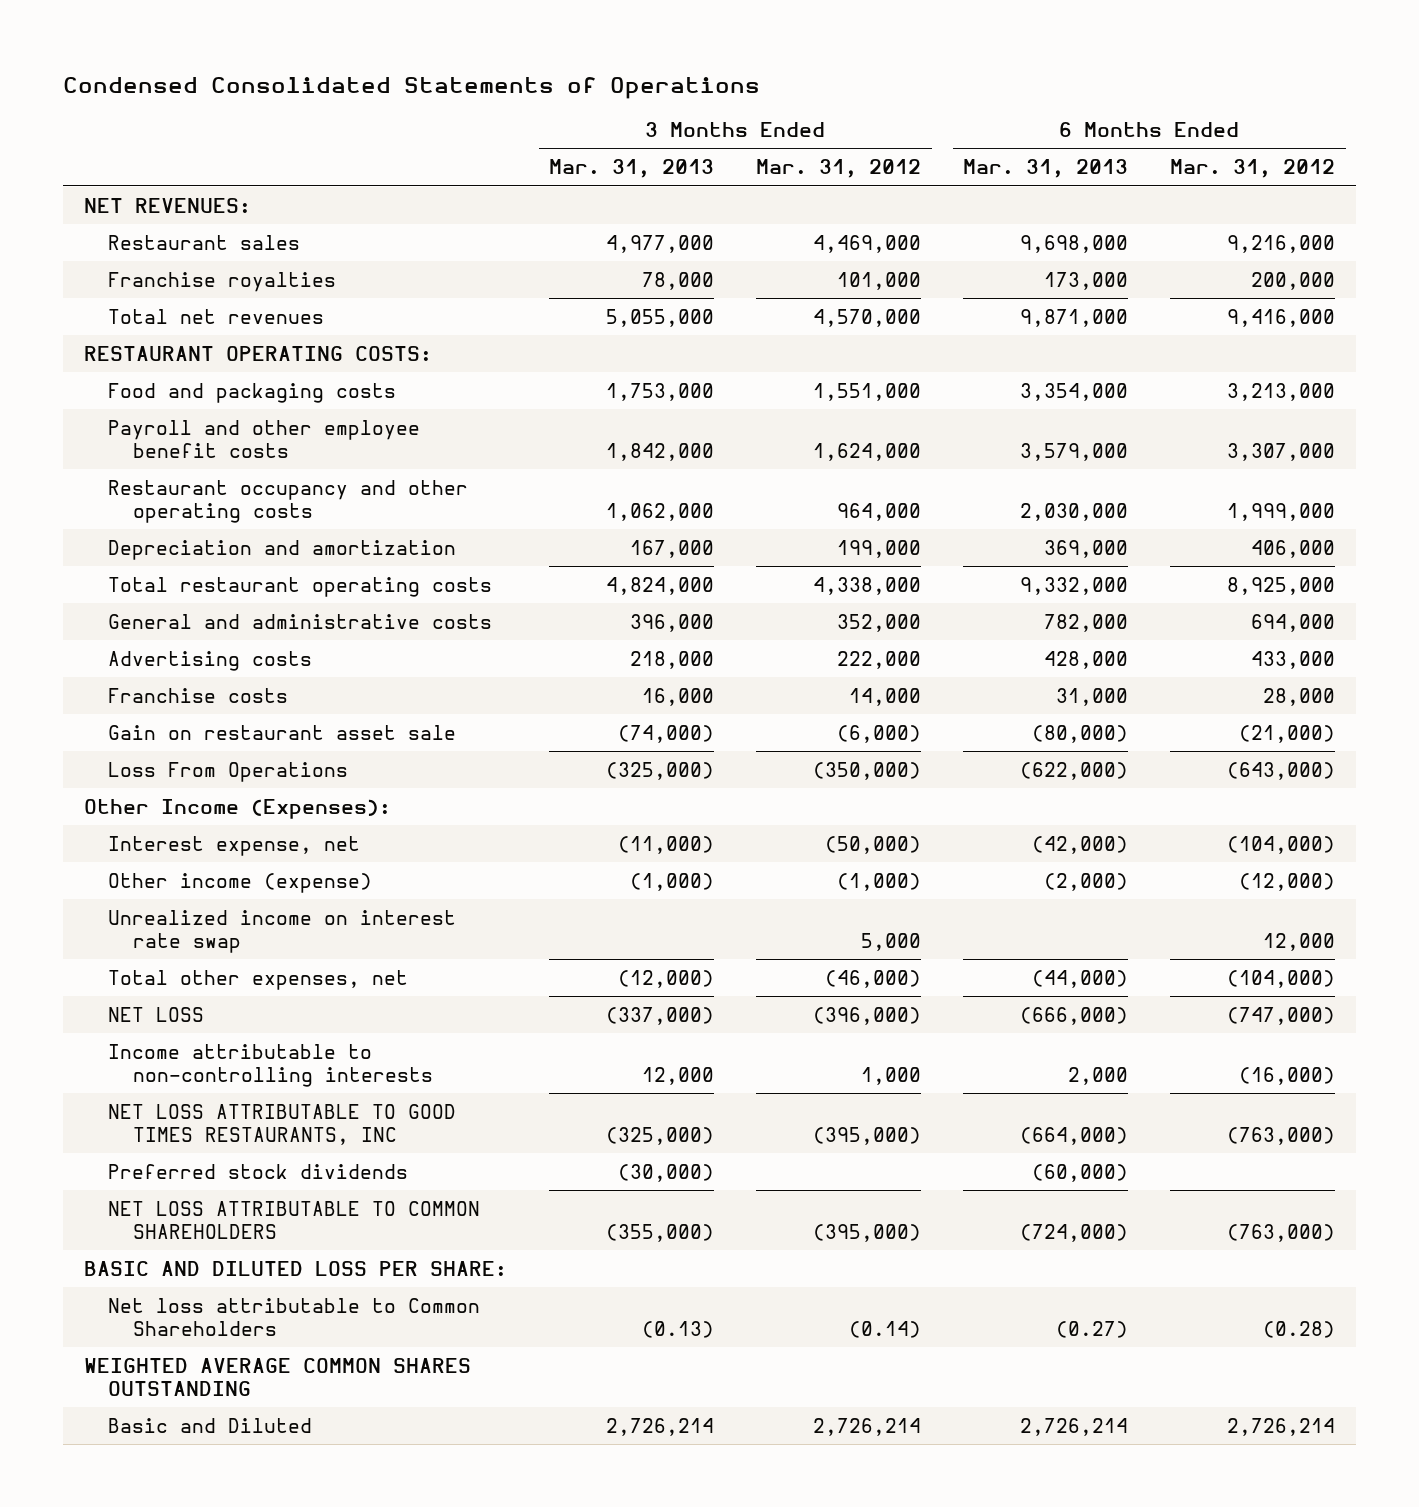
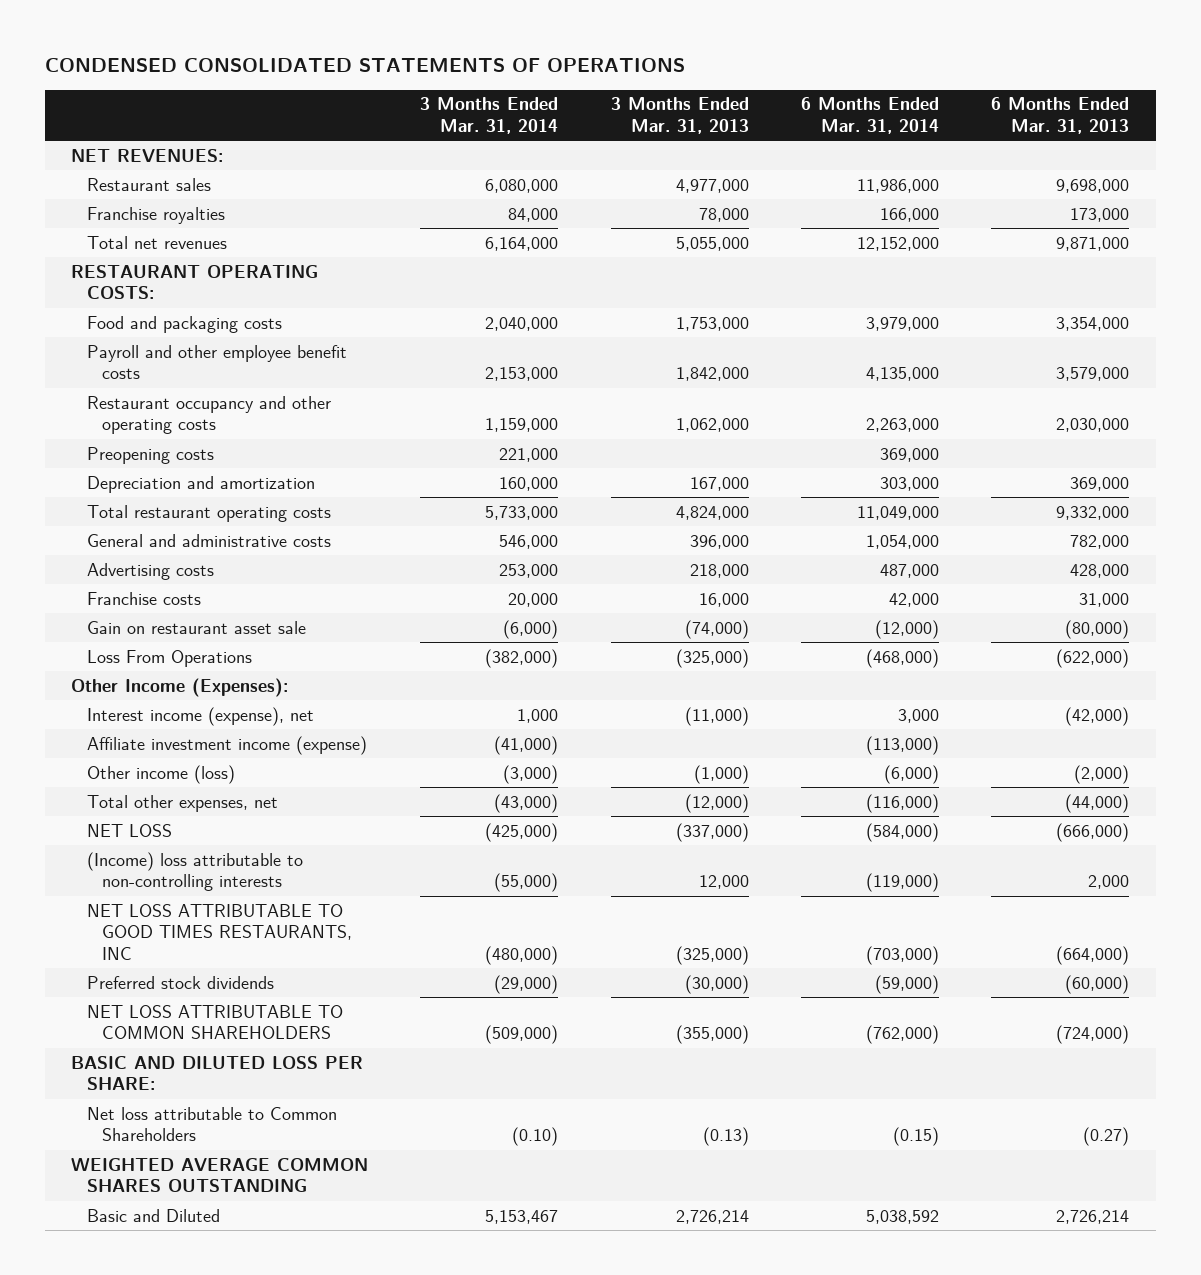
[63,76,761,99] Condensed Consolidated Statements of Operations -> [44,58,685,73] CONDENSED CONSOLIDATED STATEMENTS OF OPERATIONS
[756,159,922,179] Mar. 31, 2012 -> none
[1170,159,1336,179] Mar. 31, 2012 -> none
none -> [420,97,559,134] 3 Months Ended Mar. 31, 2014
none -> [801,97,940,134] 6 Months Ended Mar. 31, 2014
none -> [86,446,214,464] Preopening costs
[108,909,457,953] Unrealized income on interest rate swap -> none
[108,835,361,856] Interest expense, net -> [86,706,314,726] Interest income (expense), net
none -> [86,735,367,755] Affiliate investment income (expense)
[108,872,373,893] Other income (expense) -> [86,764,235,784] Other income (loss)
[108,1043,433,1087] Income attributable to non-controlling interests -> [86,851,303,892] (Income) loss attributable to non-controlling interests

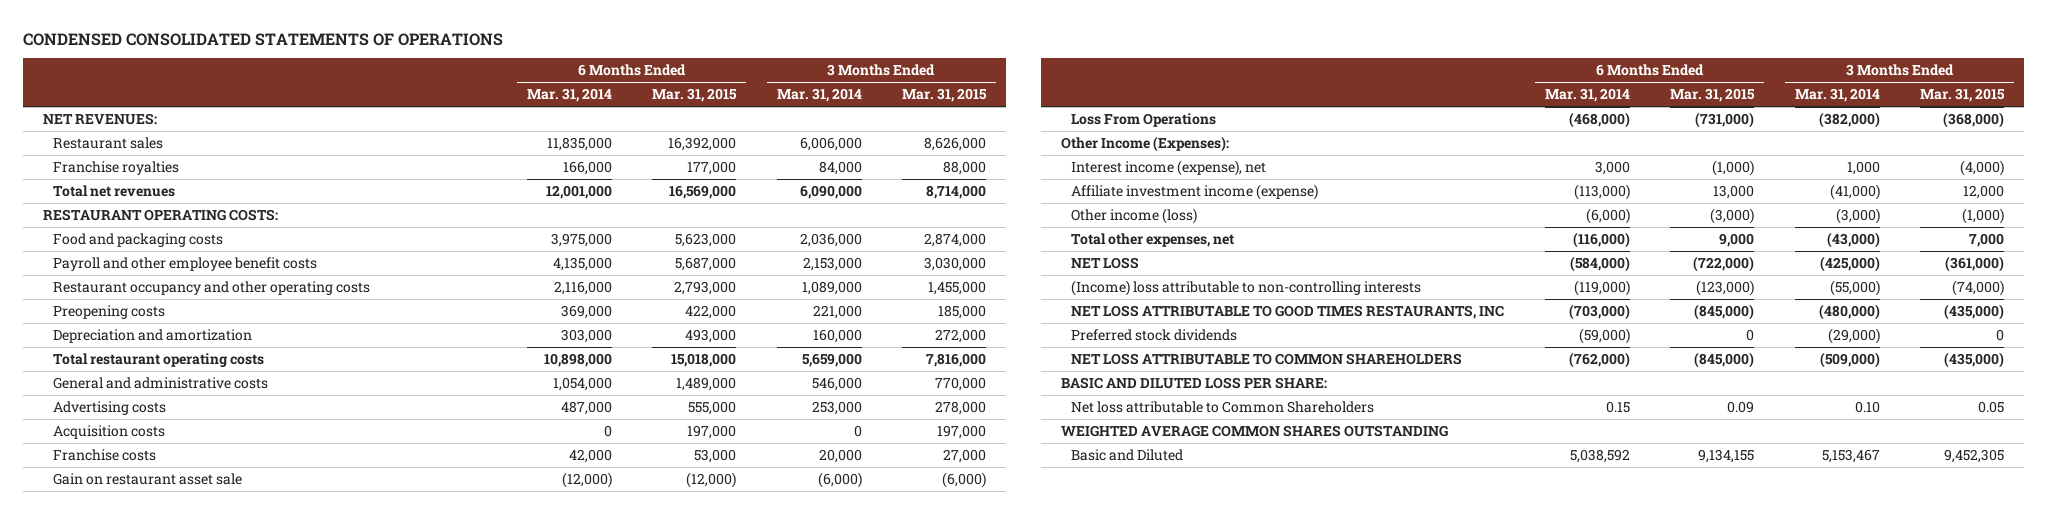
[610,97,749,134] 3 Months Ended Mar. 31, 2013 -> none
[991,97,1130,134] 6 Months Ended Mar. 31, 2013 -> none
none -> [652,88,738,103] Mar. 31, 2015
none -> [902,88,988,103] Mar. 31, 2015
[485,178,559,193] 6,080,000 -> [799,136,862,151] 6,006,000
[857,178,940,193] 11,986,000 -> [546,136,612,151] 11,835,000
[485,236,559,251] 6,164,000 -> [799,184,862,199] 6,090,000
[857,236,940,251] 12,152,000 -> [545,184,612,199] 12,001,000
[485,316,559,331] 2,040,000 -> [799,232,862,247] 2,036,000
[866,316,940,331] 3,979,000 -> [550,232,612,247] 3,975,000
[485,418,559,433] 1,159,000 -> [801,280,862,295] 1,089,000
[866,418,940,433] 2,263,000 -> [553,280,612,295] 2,116,000
[485,505,559,520] 5,733,000 -> [801,352,862,367] 5,659,000
[857,505,940,520] 11,049,000 -> [543,352,612,367] 10,898,000
none -> [53,424,166,439] Acquisition costs
[512,1127,559,1147] (0.10) -> [1854,400,1880,413] 0.10
[893,1127,940,1147] (0.15) -> [1605,400,1630,413] 0.15

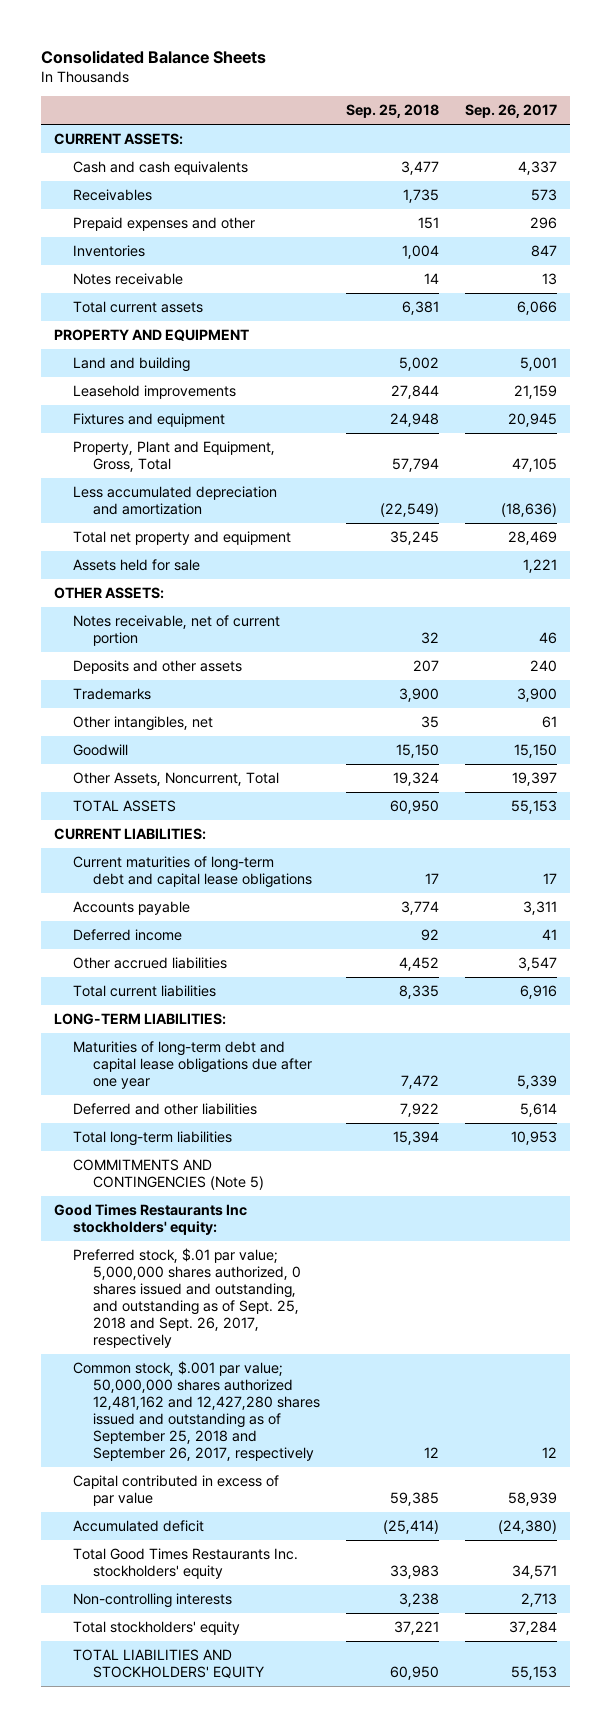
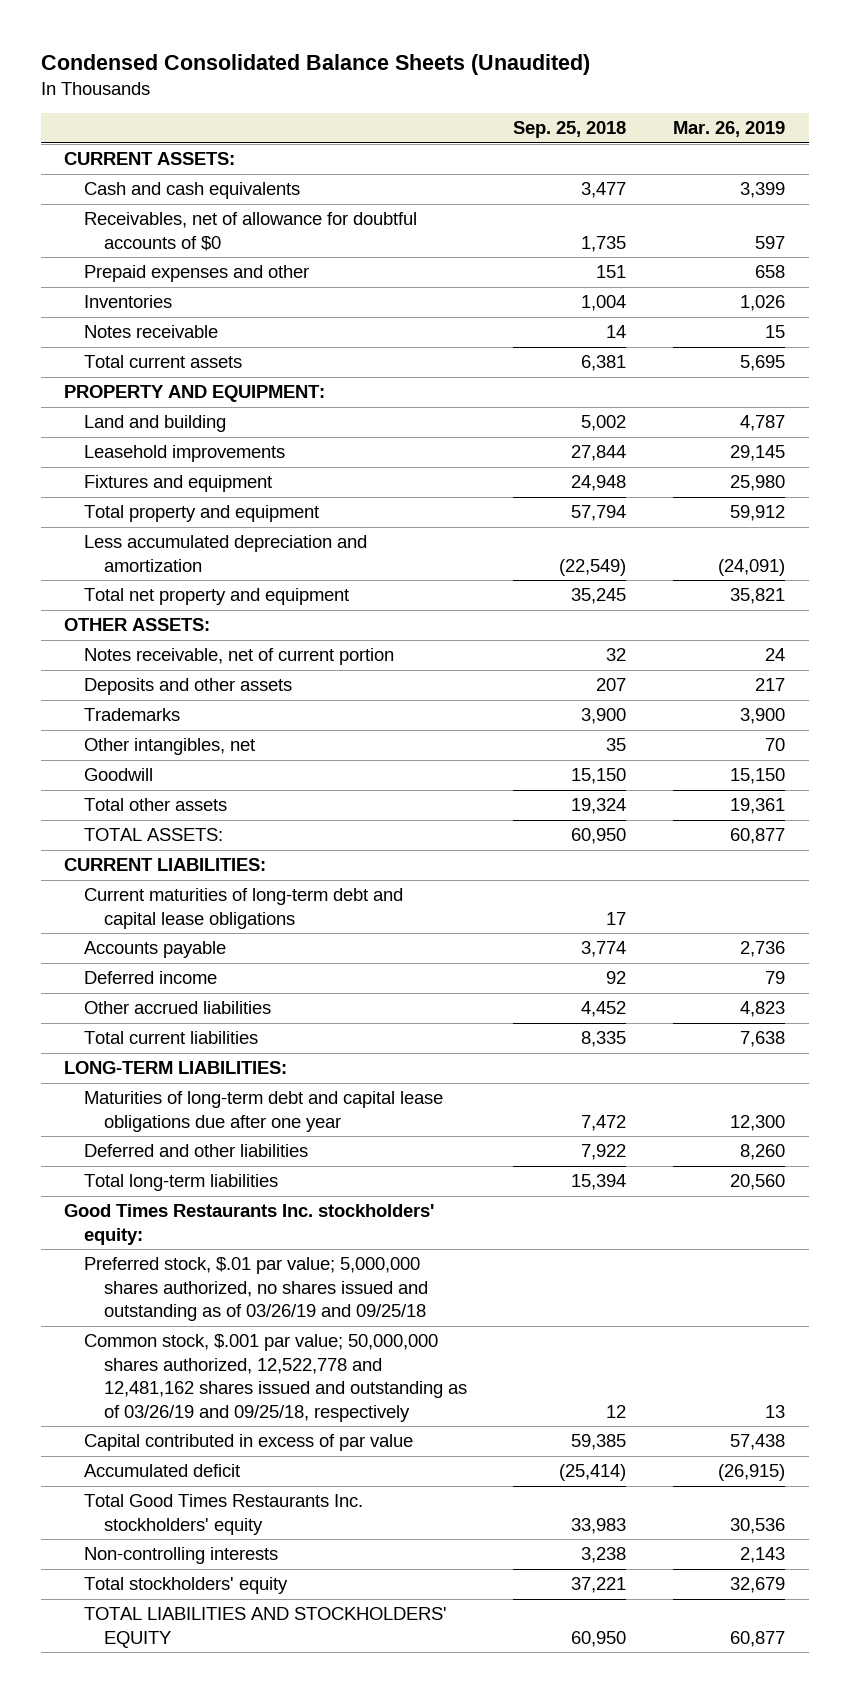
[40,49,266,64] Consolidated Balance Sheets -> [40,53,590,75] Condensed Consolidated Balance Sheets (Unaudited)
[465,104,558,119] Sep. 26, 2017 -> none
none -> [673,121,786,138] Mar. 26, 2019
[73,188,153,201] Receivables -> [83,212,417,251] Receivables, net of allowance for doubtful accounts of $0
[53,328,249,341] PROPERTY AND EQUIPMENT -> [64,385,326,403] PROPERTY AND EQUIPMENT:
[73,440,276,473] Property, Plant and Equipment, Gross, Total -> [83,505,319,523] Total property and equipment
[73,558,201,571] Assets held for sale -> none
[73,771,280,786] Other Assets, Noncurrent, Total -> [83,798,227,812] Total other assets
[73,799,177,812] TOTAL ASSETS -> [83,828,223,842] TOTAL ASSETS:
[73,1158,265,1191] COMMITMENTS AND CONTINGENCIES (Note 5) -> none
[53,1203,247,1236] Good Times Restaurants Inc stockholders' equity: -> [64,1204,435,1245] Good Times Restaurants Inc. stockholders' equity:
[73,1247,302,1349] Preferred stock, $.01 par value; 5,000,000 shares authorized, 0 shares issued and outstanding, and outstanding as of Sept. 25, 2018 and Sept. 26, 2017, respectively -> [83,1257,428,1322] Preferred stock, $.01 par value; 5,000,000 shares authorized, no shares issued and outstanding as of 03/26/19 and 09/25/18
[73,1360,321,1462] Common stock, $.001 par value; 50,000,000 shares authorized 12,481,162 and 12,427,280 shares issued and outstanding as of September 25, 2018 and September 26, 2017, respectively -> [83,1334,467,1423] Common stock, $.001 par value; 50,000,000 shares authorized, 12,522,778 and 12,481,162 shares issued and outstanding as of 03/26/19 and 09/25/18, respectively

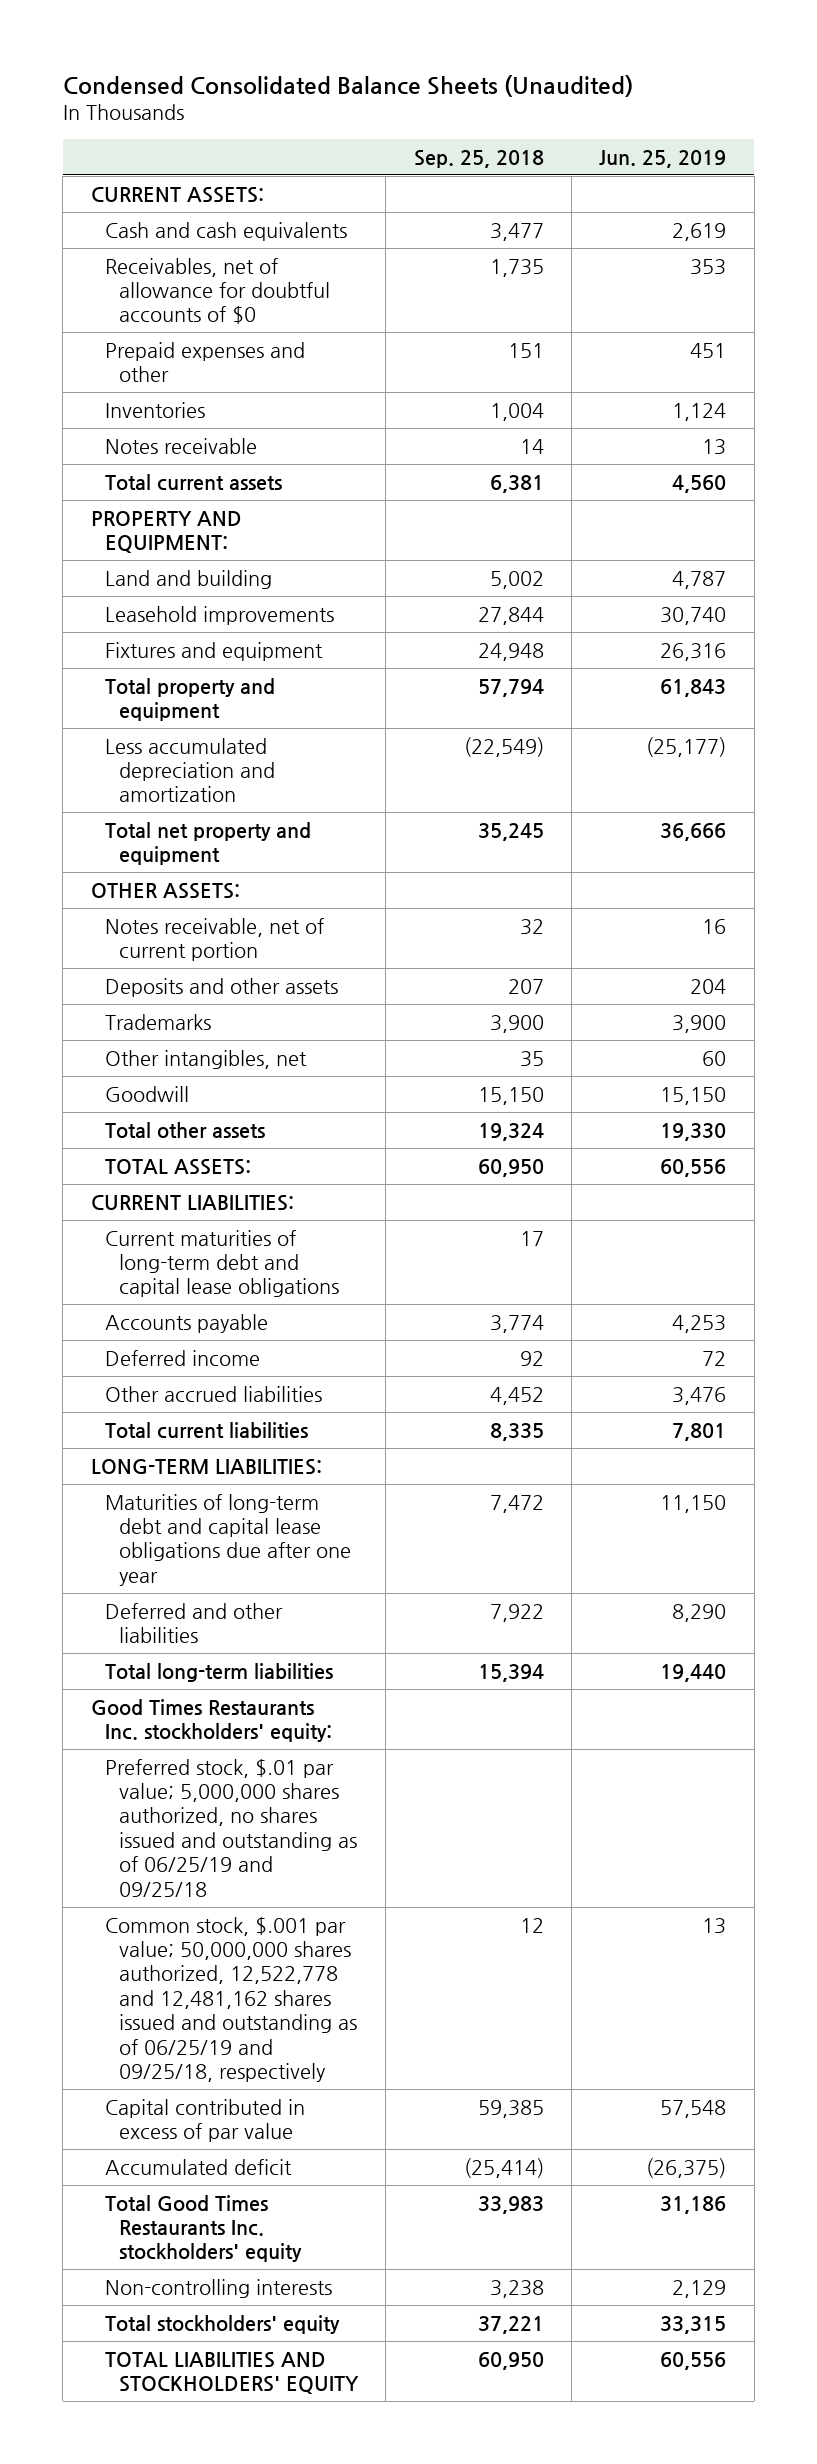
[673,121,786,138] Mar. 26, 2019 -> none
none -> [599,149,727,168] Jun. 25, 2019
[83,1257,428,1322] Preferred stock, $.01 par value; 5,000,000 shares authorized, no shares issued and outstanding as of 03/26/19 and 09/25/18 -> [104,1758,358,1897] Preferred stock, $.01 par value; 5,000,000 shares authorized, no shares issued and outstanding as of 06/25/19 and 09/25/18
[83,1334,467,1423] Common stock, $.001 par value; 50,000,000 shares authorized, 12,522,778 and 12,481,162 shares issued and outstanding as of 03/26/19 and 09/25/18, respectively -> [104,1916,358,2082] Common stock, $.001 par value; 50,000,000 shares authorized, 12,522,778 and 12,481,162 shares issued and outstanding as of 06/25/19 and 09/25/18, respectively

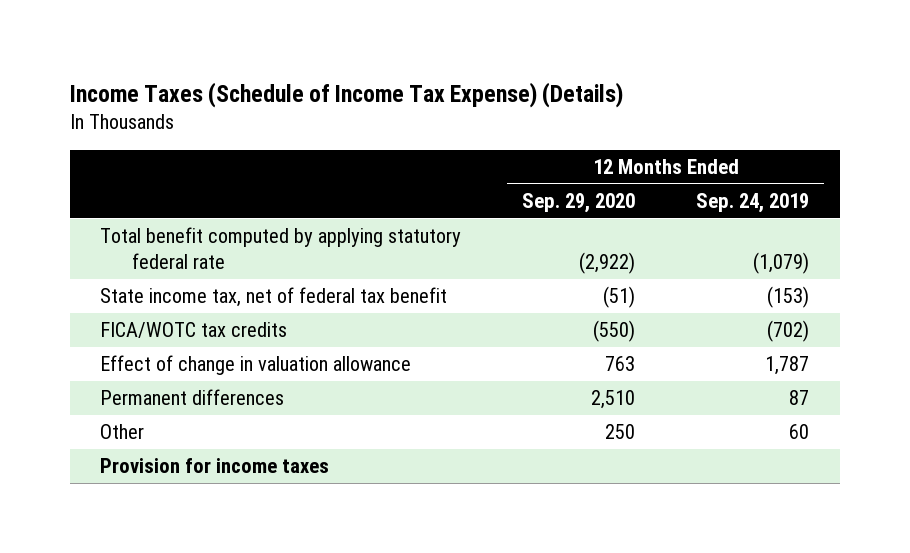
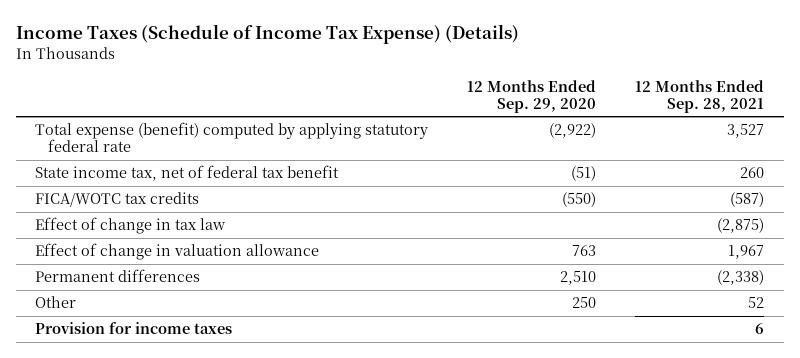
[696,192,810,213] Sep. 24, 2019 -> none
none -> [635,79,765,113] 12 Months Ended Sep. 28, 2021
[100,227,462,270] Total benefit computed by applying statutory federal rate -> [35,122,429,153] Total expense (benefit) computed by applying statutory federal rate
none -> [35,217,227,235] Effect of change in tax law

